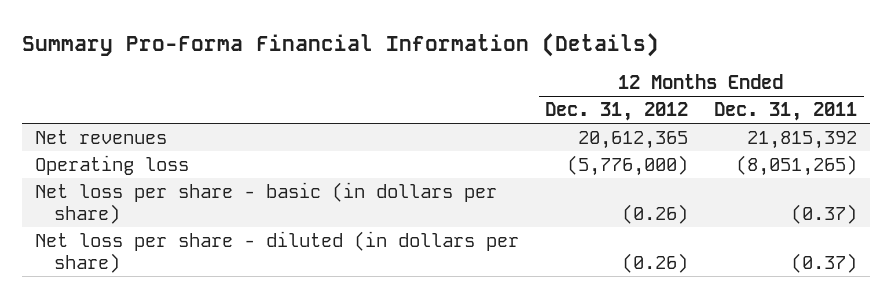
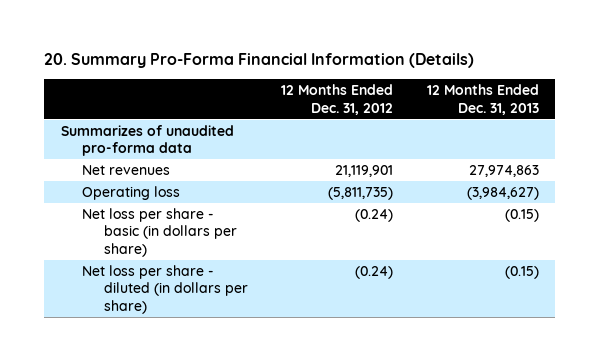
[22,32,660,57] Summary Pro-Forma Financial Information (Details) -> [43,53,474,69] 20. Summary Pro-Forma Financial Information (Details)
[714,102,858,122] Dec. 31, 2011 -> none
none -> [426,84,539,115] 12 Months Ended Dec. 31, 2013
none -> [60,124,234,157] Summarizes of unaudited pro-forma data
[578,130,689,149] 20,612,365 -> [335,164,394,177] 21,119,901
[567,154,689,176] (5,776,000) -> [328,186,394,200] (5,811,735)
[622,204,689,225] (0.26) -> [355,208,394,222] (0.24)
[622,253,689,274] (0.26) -> [355,265,394,279] (0.24)

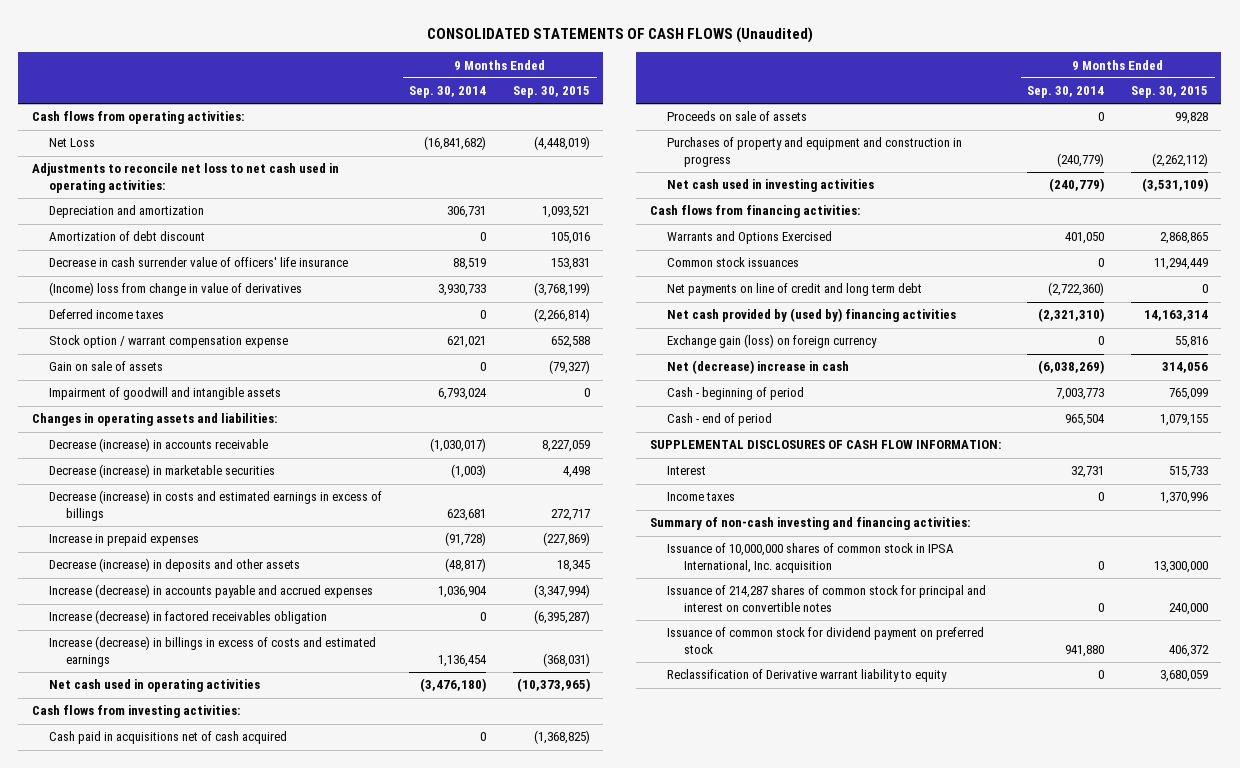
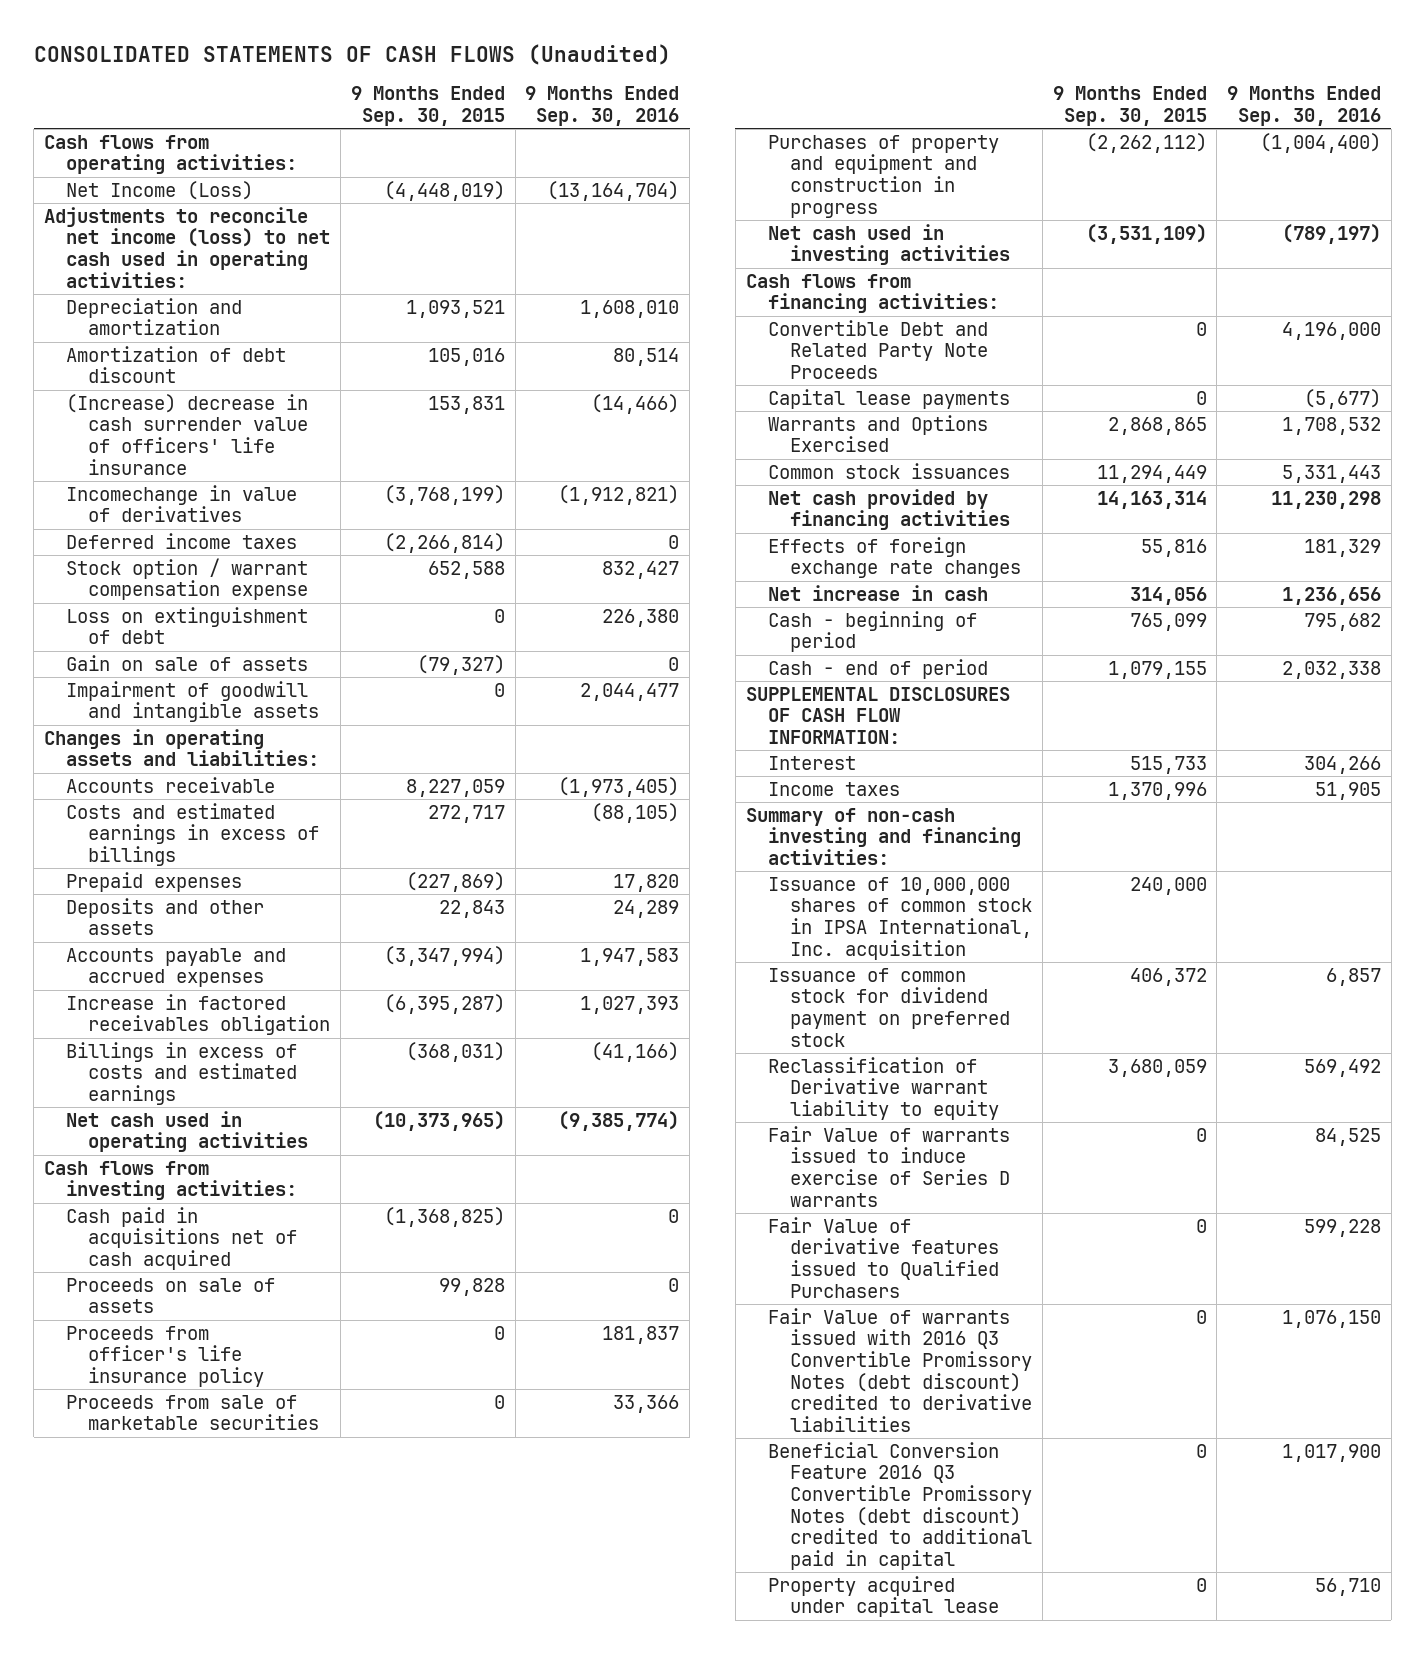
[409,86,487,99] Sep. 30, 2014 -> none
none -> [525,86,680,126] 9 Months Ended Sep. 30, 2016
[48,138,95,148] Net Loss -> [66,180,254,200] Net Income (Loss)
[31,163,339,193] Adjustments to reconcile net loss to net cash used in operating activities: -> [43,206,331,288] Adjustments to reconcile net income (loss) to net cash used in operating activities:
[48,257,348,268] Decrease in cash surrender value of officers' life insurance -> [66,393,309,475] (Increase) decrease in cash surrender value of officers' life insurance
[48,282,302,297] (Income) loss from change in value of derivatives -> [66,484,298,523] Incomechange in value of derivatives
none -> [66,606,309,645] Loss on extinguishment of debt
[48,464,275,479] Decrease (increase) in marketable securities -> none
[48,438,268,453] Decrease (increase) in accounts receivable -> [66,776,276,793] Accounts receivable
[48,490,382,521] Decrease (increase) in costs and estimated earnings in excess of billings -> [66,802,320,867] Costs and estimated earnings in excess of billings
[48,533,199,547] Increase in prepaid expenses -> [66,871,243,892] Prepaid expenses
[48,558,300,573] Decrease (increase) in deposits and other assets -> [66,897,265,936] Deposits and other assets
[557,560,591,573] 18,345 -> [438,899,505,918] 22,843
[48,584,373,599] Increase (decrease) in accounts payable and accrued expenses -> [66,947,287,988] Accounts payable and accrued expenses
[48,610,327,625] Increase (decrease) in factored receivables obligation -> [66,993,331,1036] Increase in factored receivables obligation
[48,636,376,667] Increase (decrease) in billings in excess of costs and estimated earnings -> [66,1041,298,1106] Billings in excess of costs and estimated earnings
none -> [66,1325,265,1388] Proceeds from officer's life insurance policy
none -> [66,1394,320,1431] Proceeds from sale of marketable securities
none -> [767,319,989,380] Convertible Debt and Related Party Note Proceeds
none -> [767,388,1010,409] Capital lease payments
[666,283,922,297] Net payments on line of credit and long term debt -> none
[666,308,956,323] Net cash provided by (used by) financing activities -> [767,488,1011,531] Net cash provided by financing activities
[666,334,877,349] Exchange gain (loss) on foreign currency -> [767,536,1022,579] Effects of foreign exchange rate changes
[666,360,849,375] Net (decrease) increase in cash -> [767,584,988,601] Net increase in cash
[666,585,986,612] Issuance of 214,287 shares of common stock for principal and interest on convertible notes -> none
[1154,560,1209,573] 13,300,000 -> [1129,876,1207,895] 240,000
none -> [767,1125,1011,1207] Fair Value of warrants issued to induce exercise of Series D warrants
none -> [767,1216,1000,1298] Fair Value of derivative features issued to Qualified Purchasers
none -> [767,1307,1033,1433] Fair Value of warrants issued with 2016 Q3 Convertible Promissory Notes (debt discount) credited to derivative liabilities
none -> [767,1441,1033,1571] Beneficial Conversion Feature 2016 Q3 Convertible Promissory Notes (debt discount) credited to additional paid in capital
none -> [767,1575,1000,1618] Property acquired under capital lease

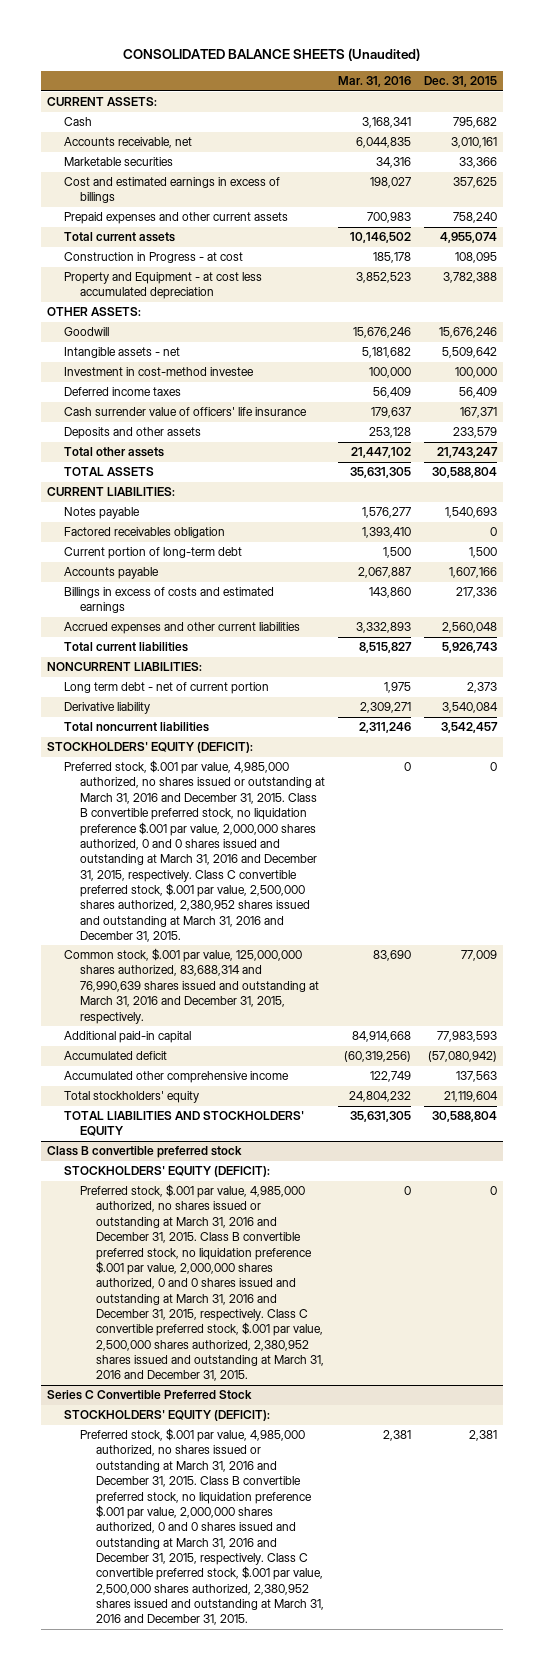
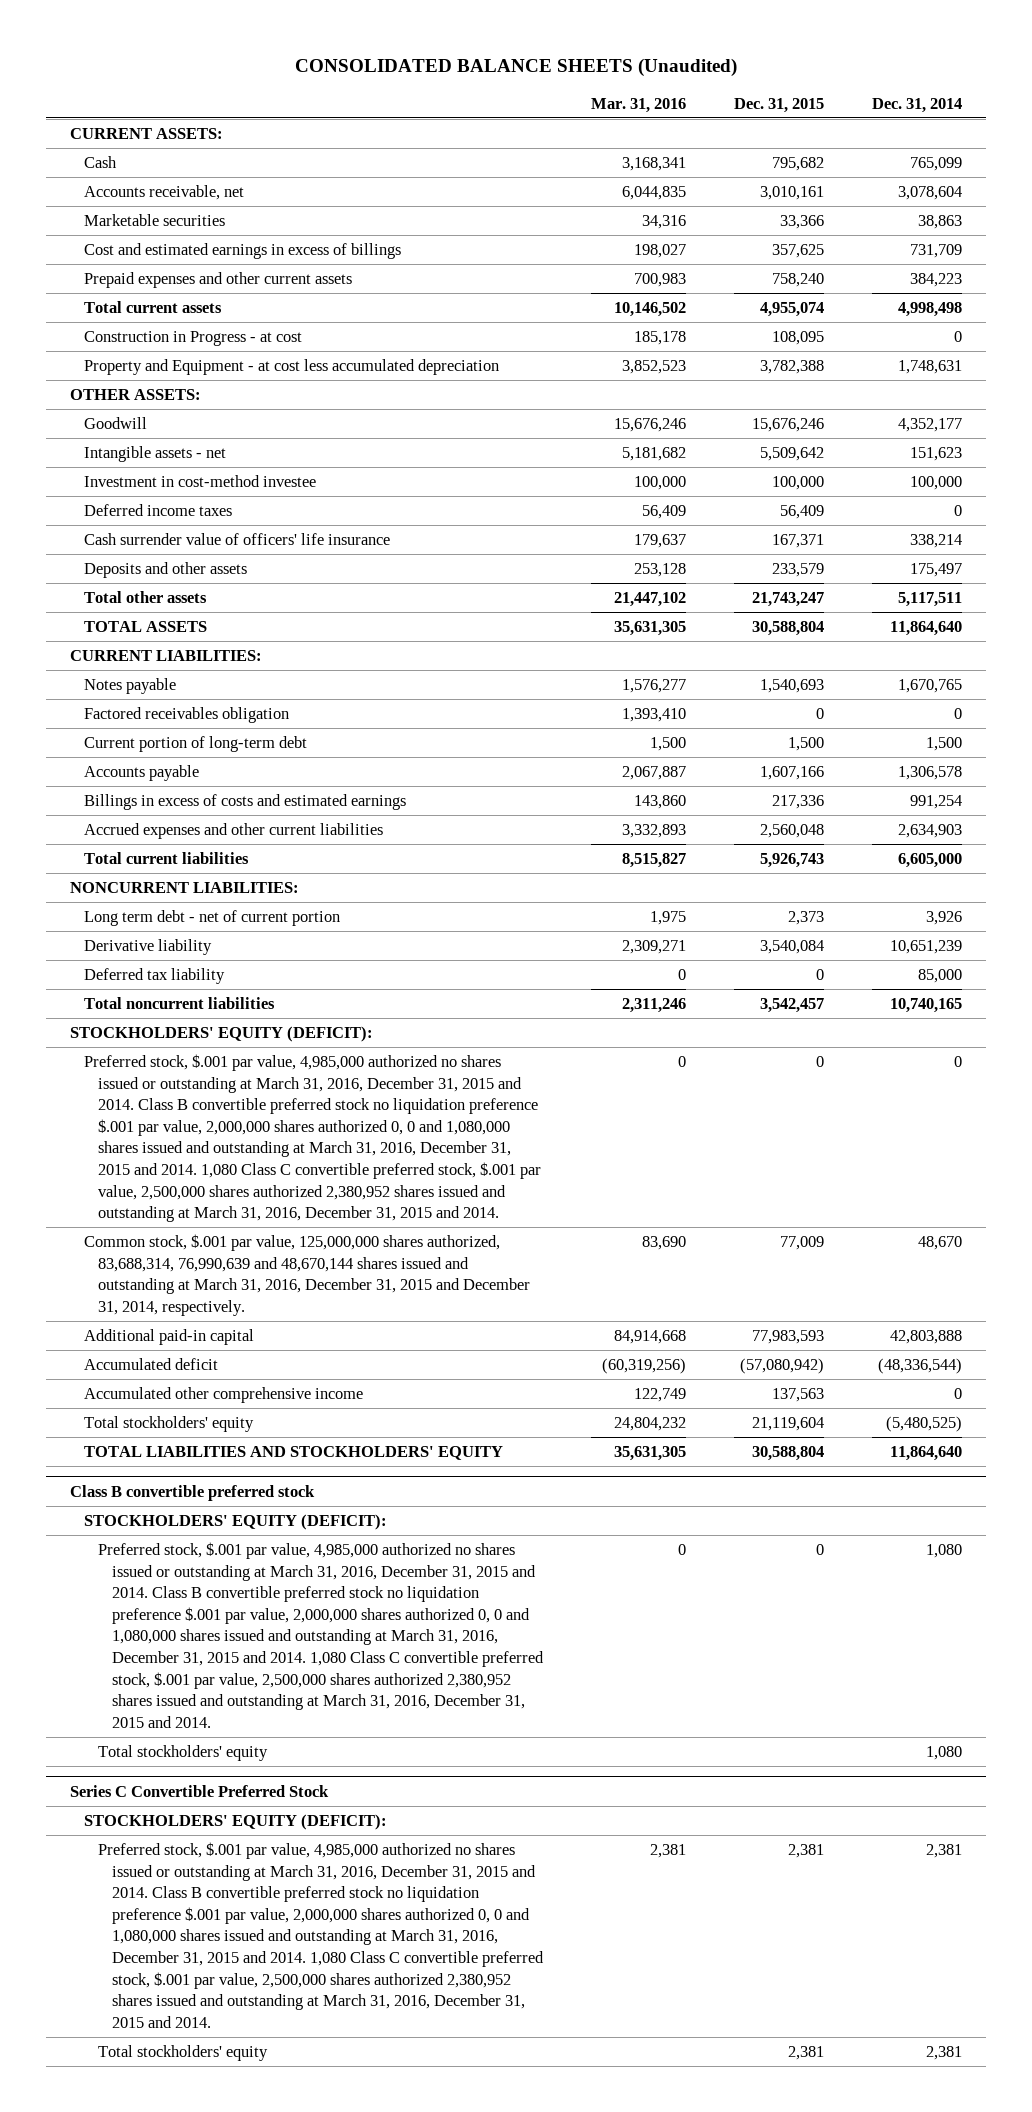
none -> [871,97,962,113] Dec. 31, 2014
none -> [83,968,225,985] Deferred tax liability
[63,760,325,942] Preferred stock, $.001 par value, 4,985,000 authorized, no shares issued or outstanding at March 31, 2016 and December 31, 2015. Class B convertible preferred stock, no liquidation preference $.001 par value, 2,000,000 shares authorized, 0 and 0 shares issued and outstanding at March 31, 2016 and December 31, 2015, respectively. Class C convertible preferred stock, $.001 par value, 2,500,000 shares authorized, 2,380,952 shares issued and outstanding at March 31, 2016 and December 31, 2015. -> [83,1054,541,1223] Preferred stock, $.001 par value, 4,985,000 authorized no shares issued or outstanding at March 31, 2016, December 31, 2015 and 2014. Class B convertible preferred stock no liquidation preference $.001 par value, 2,000,000 shares authorized 0, 0 and 1,080,000 shares issued and outstanding at March 31, 2016, December 31, 2015 and 2014. 1,080 Class C convertible preferred stock, $.001 par value, 2,500,000 shares authorized 2,380,952 shares issued and outstanding at March 31, 2016, December 31, 2015 and 2014.
[63,948,319,1024] Common stock, $.001 par value, 125,000,000 shares authorized, 83,688,314 and 76,990,639 shares issued and outstanding at March 31, 2016 and December 31, 2015, respectively. -> [83,1234,530,1316] Common stock, $.001 par value, 125,000,000 shares authorized, 83,688,314, 76,990,639 and 48,670,144 shares issued and outstanding at March 31, 2016, December 31, 2015 and December 31, 2014, respectively.
[79,1184,325,1382] Preferred stock, $.001 par value, 4,985,000 authorized, no shares issued or outstanding at March 31, 2016 and December 31, 2015. Class B convertible preferred stock, no liquidation preference $.001 par value, 2,000,000 shares authorized, 0 and 0 shares issued and outstanding at March 31, 2016 and December 31, 2015, respectively. Class C convertible preferred stock, $.001 par value, 2,500,000 shares authorized, 2,380,952 shares issued and outstanding at March 31, 2016 and December 31, 2015. -> [97,1542,544,1728] Preferred stock, $.001 par value, 4,985,000 authorized no shares issued or outstanding at March 31, 2016, December 31, 2015 and 2014. Class B convertible preferred stock no liquidation preference $.001 par value, 2,000,000 shares authorized 0, 0 and 1,080,000 shares issued and outstanding at March 31, 2016, December 31, 2015 and 2014. 1,080 Class C convertible preferred stock, $.001 par value, 2,500,000 shares authorized 2,380,952 shares issued and outstanding at March 31, 2016, December 31, 2015 and 2014.
none -> [97,1745,268,1762] Total stockholders' equity
[79,1428,325,1626] Preferred stock, $.001 par value, 4,985,000 authorized, no shares issued or outstanding at March 31, 2016 and December 31, 2015. Class B convertible preferred stock, no liquidation preference $.001 par value, 2,000,000 shares authorized, 0 and 0 shares issued and outstanding at March 31, 2016 and December 31, 2015, respectively. Class C convertible preferred stock, $.001 par value, 2,500,000 shares authorized, 2,380,952 shares issued and outstanding at March 31, 2016 and December 31, 2015. -> [97,1842,544,2028] Preferred stock, $.001 par value, 4,985,000 authorized no shares issued or outstanding at March 31, 2016, December 31, 2015 and 2014. Class B convertible preferred stock no liquidation preference $.001 par value, 2,000,000 shares authorized 0, 0 and 1,080,000 shares issued and outstanding at March 31, 2016, December 31, 2015 and 2014. 1,080 Class C convertible preferred stock, $.001 par value, 2,500,000 shares authorized 2,380,952 shares issued and outstanding at March 31, 2016, December 31, 2015 and 2014.
none -> [97,2045,268,2062] Total stockholders' equity

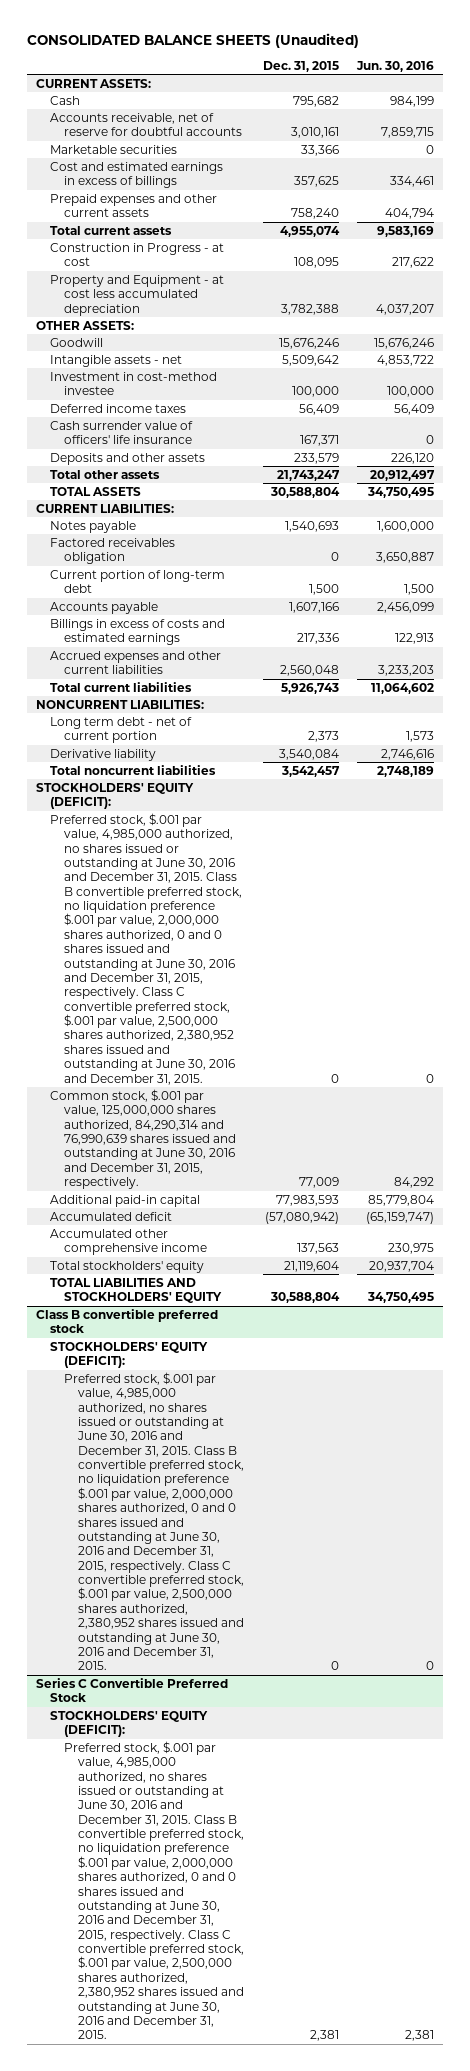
[590,97,686,113] Mar. 31, 2016 -> none
[871,97,962,113] Dec. 31, 2014 -> none
none -> [356,60,435,72] Jun. 30, 2016
[83,185,244,201] Accounts receivable, net -> [49,112,243,137] Accounts receivable, net of reserve for doubtful accounts
[83,968,225,985] Deferred tax liability -> none
[83,1054,541,1223] Preferred stock, $.001 par value, 4,985,000 authorized no shares issued or outstanding at March 31, 2016, December 31, 2015 and 2014. Class B convertible preferred stock no liquidation preference $.001 par value, 2,000,000 shares authorized 0, 0 and 1,080,000 shares issued and outstanding at March 31, 2016, December 31, 2015 and 2014. 1,080 Class C convertible preferred stock, $.001 par value, 2,500,000 shares authorized 2,380,952 shares issued and outstanding at March 31, 2016, December 31, 2015 and 2014. -> [49,812,243,1085] Preferred stock, $.001 par value, 4,985,000 authorized, no shares issued or outstanding at June 30, 2016 and December 31, 2015. Class B convertible preferred stock, no liquidation preference $.001 par value, 2,000,000 shares authorized, 0 and 0 shares issued and outstanding at June 30, 2016 and December 31, 2015, respectively. Class C convertible preferred stock, $.001 par value, 2,500,000 shares authorized, 2,380,952 shares issued and outstanding at June 30, 2016 and December 31, 2015.
[83,1234,530,1316] Common stock, $.001 par value, 125,000,000 shares authorized, 83,688,314, 76,990,639 and 48,670,144 shares issued and outstanding at March 31, 2016, December 31, 2015 and December 31, 2014, respectively. -> [49,1088,237,1190] Common stock, $.001 par value, 125,000,000 shares authorized, 84,290,314 and 76,990,639 shares issued and outstanding at June 30, 2016 and December 31, 2015, respectively.
[97,1745,268,1762] Total stockholders' equity -> none
[97,1542,544,1728] Preferred stock, $.001 par value, 4,985,000 authorized no shares issued or outstanding at March 31, 2016, December 31, 2015 and 2014. Class B convertible preferred stock no liquidation preference $.001 par value, 2,000,000 shares authorized 0, 0 and 1,080,000 shares issued and outstanding at March 31, 2016, December 31, 2015 and 2014. 1,080 Class C convertible preferred stock, $.001 par value, 2,500,000 shares authorized 2,380,952 shares issued and outstanding at March 31, 2016, December 31, 2015 and 2014. -> [64,1371,245,1671] Preferred stock, $.001 par value, 4,985,000 authorized, no shares issued or outstanding at June 30, 2016 and December 31, 2015. Class B convertible preferred stock, no liquidation preference $.001 par value, 2,000,000 shares authorized, 0 and 0 shares issued and outstanding at June 30, 2016 and December 31, 2015, respectively. Class C convertible preferred stock, $.001 par value, 2,500,000 shares authorized, 2,380,952 shares issued and outstanding at June 30, 2016 and December 31, 2015.
[97,2045,268,2062] Total stockholders' equity -> none
[97,1842,544,2028] Preferred stock, $.001 par value, 4,985,000 authorized no shares issued or outstanding at March 31, 2016, December 31, 2015 and 2014. Class B convertible preferred stock no liquidation preference $.001 par value, 2,000,000 shares authorized 0, 0 and 1,080,000 shares issued and outstanding at March 31, 2016, December 31, 2015 and 2014. 1,080 Class C convertible preferred stock, $.001 par value, 2,500,000 shares authorized 2,380,952 shares issued and outstanding at March 31, 2016, December 31, 2015 and 2014. -> [64,1740,245,2040] Preferred stock, $.001 par value, 4,985,000 authorized, no shares issued or outstanding at June 30, 2016 and December 31, 2015. Class B convertible preferred stock, no liquidation preference $.001 par value, 2,000,000 shares authorized, 0 and 0 shares issued and outstanding at June 30, 2016 and December 31, 2015, respectively. Class C convertible preferred stock, $.001 par value, 2,500,000 shares authorized, 2,380,952 shares issued and outstanding at June 30, 2016 and December 31, 2015.

